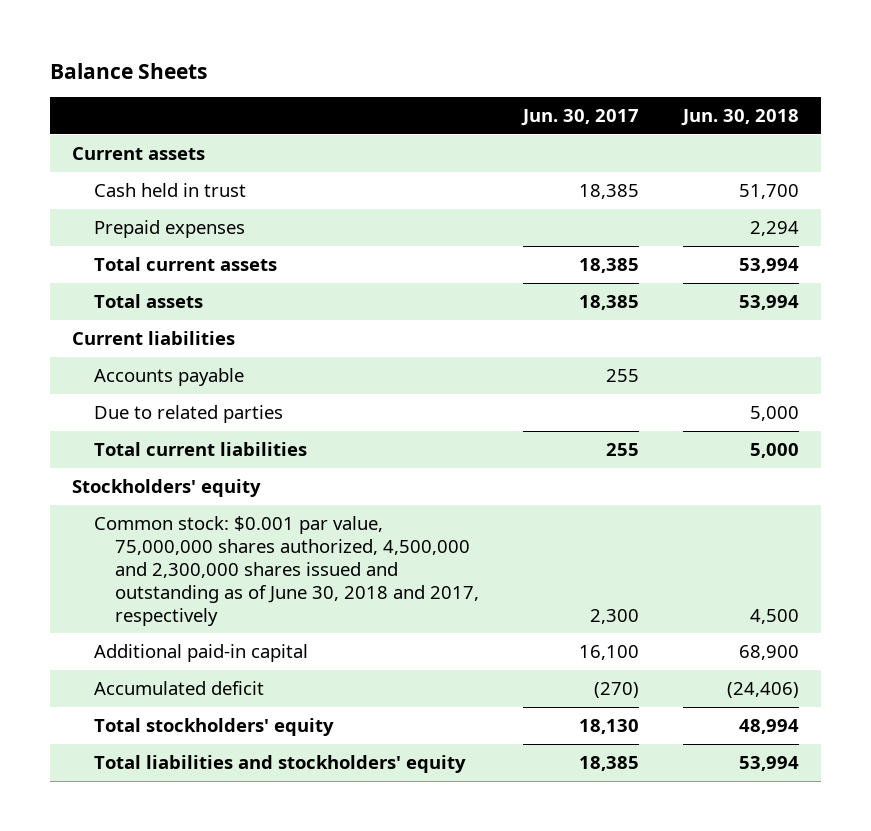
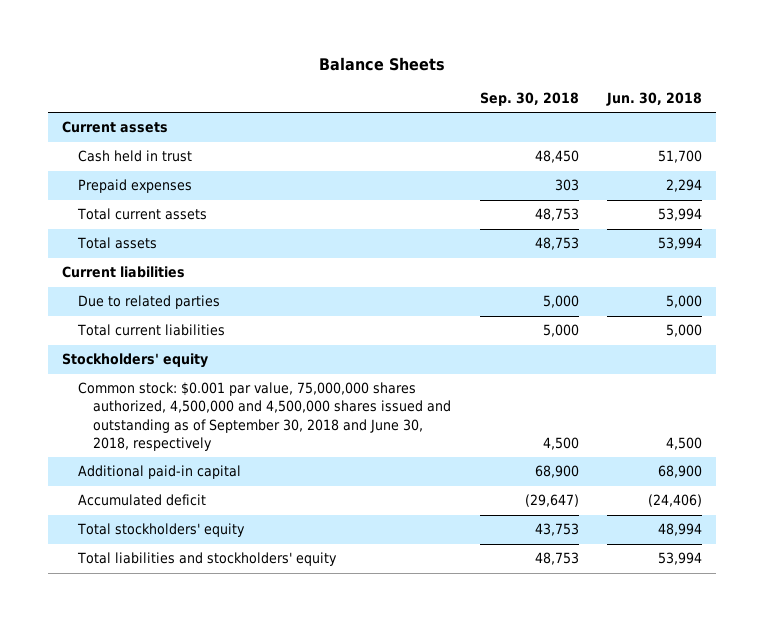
[520,109,639,127] Jun. 30, 2017 -> none
none -> [479,92,579,107] Sep. 30, 2018
[93,368,244,387] Accounts payable -> none
[93,516,479,626] Common stock: $0.001 par value, 75,000,000 shares authorized, 4,500,000 and 2,300,000 shares issued and outstanding as of June 30, 2018 and 2017, respectively -> [77,382,452,451] Common stock: $0.001 par value, 75,000,000 shares authorized, 4,500,000 and 4,500,000 shares issued and outstanding as of September 30, 2018 and June 30, 2018, respectively

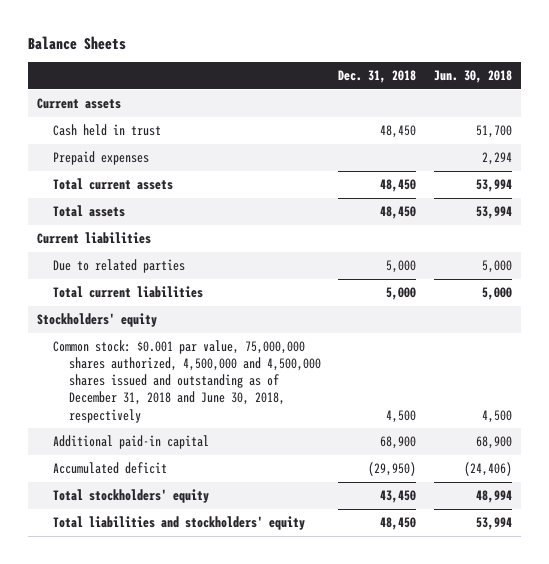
[479,92,579,107] Sep. 30, 2018 -> none
none -> [338,69,417,83] Dec. 31, 2018
[77,382,452,451] Common stock: $0.001 par value, 75,000,000 shares authorized, 4,500,000 and 4,500,000 shares issued and outstanding as of September 30, 2018 and June 30, 2018, respectively -> [52,340,321,423] Common stock: $0.001 par value, 75,000,000 shares authorized, 4,500,000 and 4,500,000 shares issued and outstanding as of December 31, 2018 and June 30, 2018, respectively

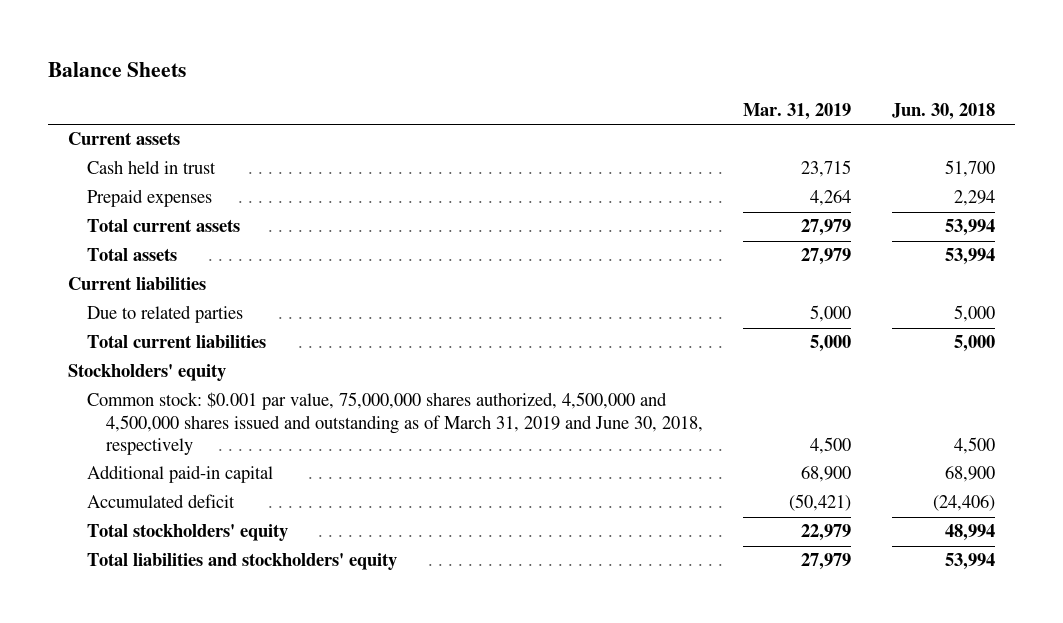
[338,69,417,83] Dec. 31, 2018 -> none
none -> [743,103,852,121] Mar. 31, 2019
[52,340,321,423] Common stock: $0.001 par value, 75,000,000 shares authorized, 4,500,000 and 4,500,000 shares issued and outstanding as of December 31, 2018 and June 30, 2018, respectively -> [87,392,703,455] Common stock: $0.001 par value, 75,000,000 shares authorized, 4,500,000 and 4,500,000 shares issued and outstanding as of March 31, 2019 and June 30, 2018, respectively

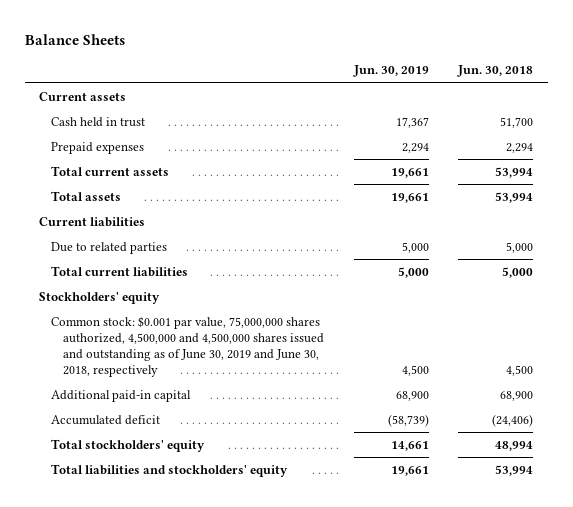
[743,103,852,121] Mar. 31, 2019 -> none
none -> [352,65,429,78] Jun. 30, 2019
[87,392,703,455] Common stock: $0.001 par value, 75,000,000 shares authorized, 4,500,000 and 4,500,000 shares issued and outstanding as of March 31, 2019 and June 30, 2018, respectively -> [51,315,324,377] Common stock: $0.001 par value, 75,000,000 shares authorized, 4,500,000 and 4,500,000 shares issued and outstanding as of June 30, 2019 and June 30, 2018, respectively

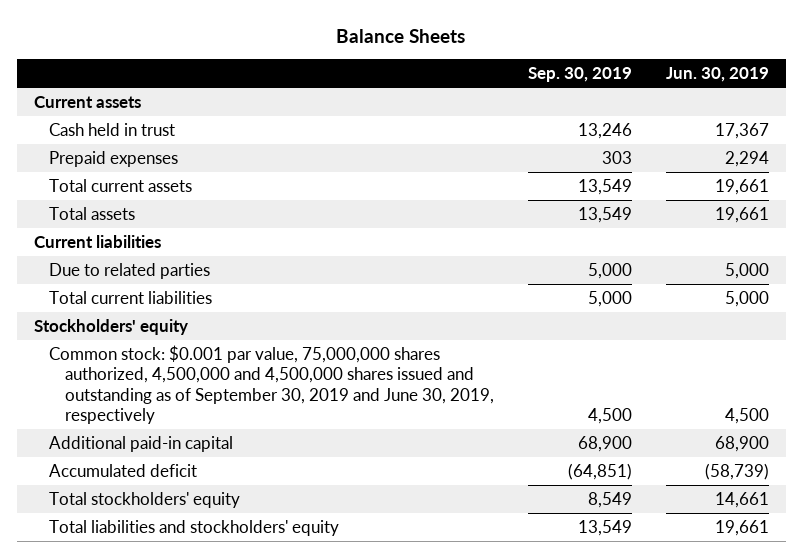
[457,65,534,78] Jun. 30, 2018 -> none
none -> [527,67,632,83] Sep. 30, 2019
[51,315,324,377] Common stock: $0.001 par value, 75,000,000 shares authorized, 4,500,000 and 4,500,000 shares issued and outstanding as of June 30, 2019 and June 30, 2018, respectively -> [49,344,494,424] Common stock: $0.001 par value, 75,000,000 shares authorized, 4,500,000 and 4,500,000 shares issued and outstanding as of September 30, 2019 and June 30, 2019, respectively

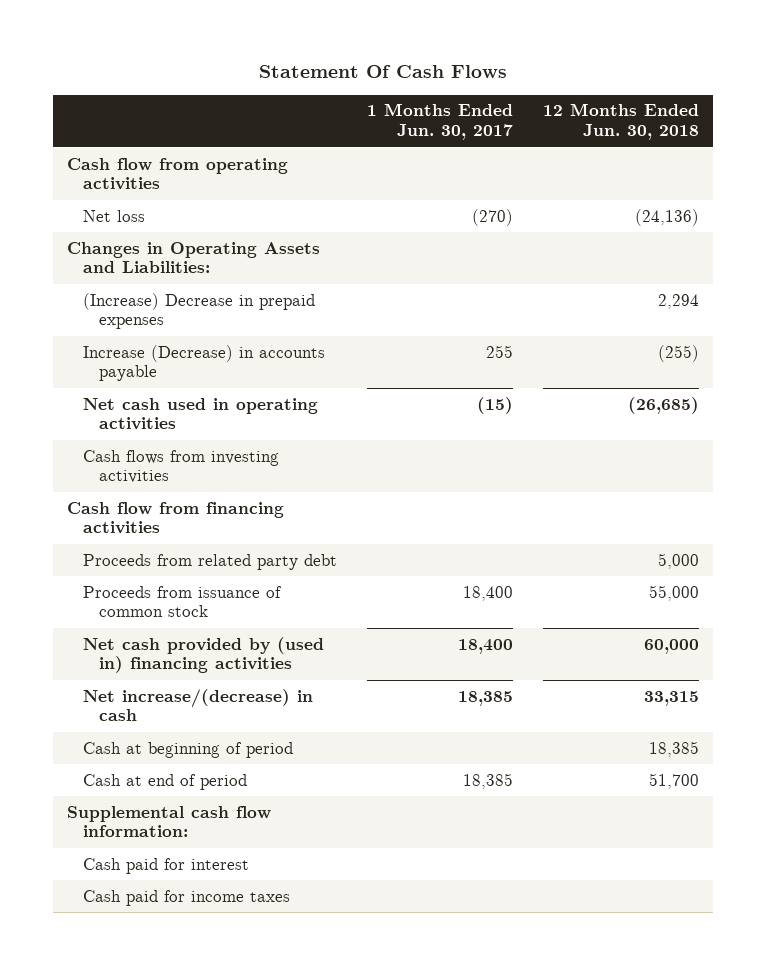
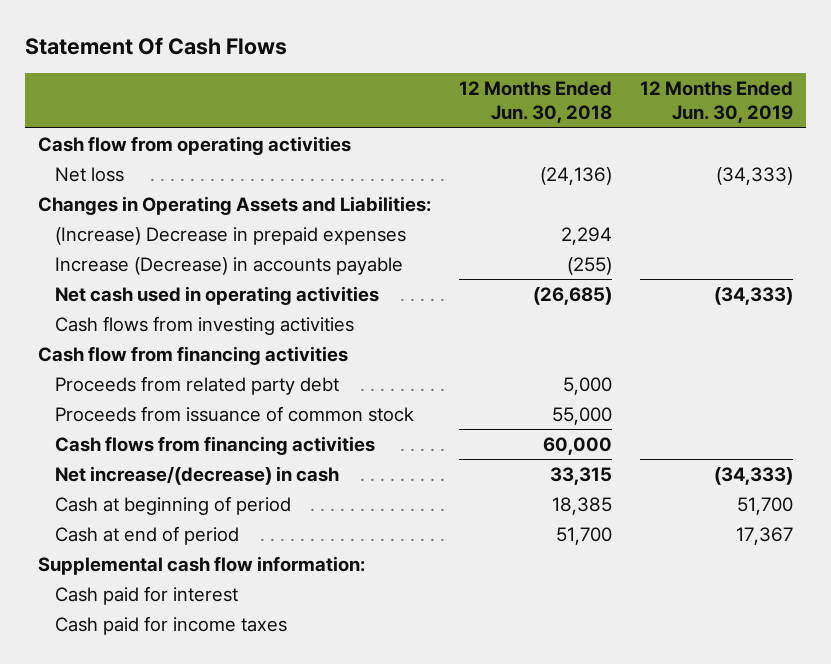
[367,103,514,141] 1 Months Ended Jun. 30, 2017 -> none
none -> [639,80,793,124] 12 Months Ended Jun. 30, 2019
[83,636,325,674] Net cash provided by (used in) financing activities -> [54,435,375,455] Cash flows from financing activities

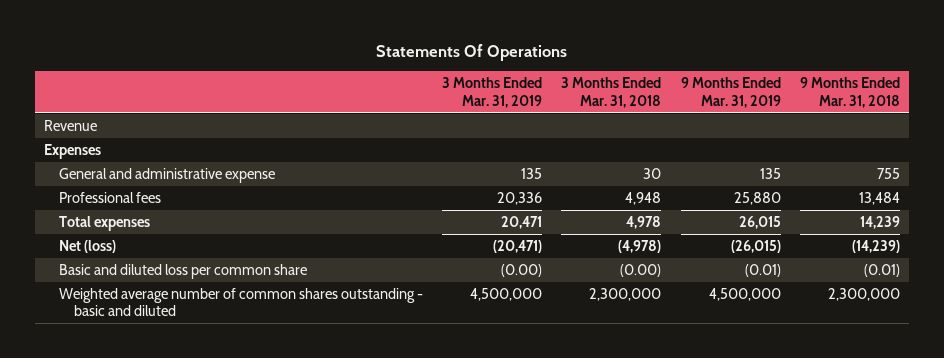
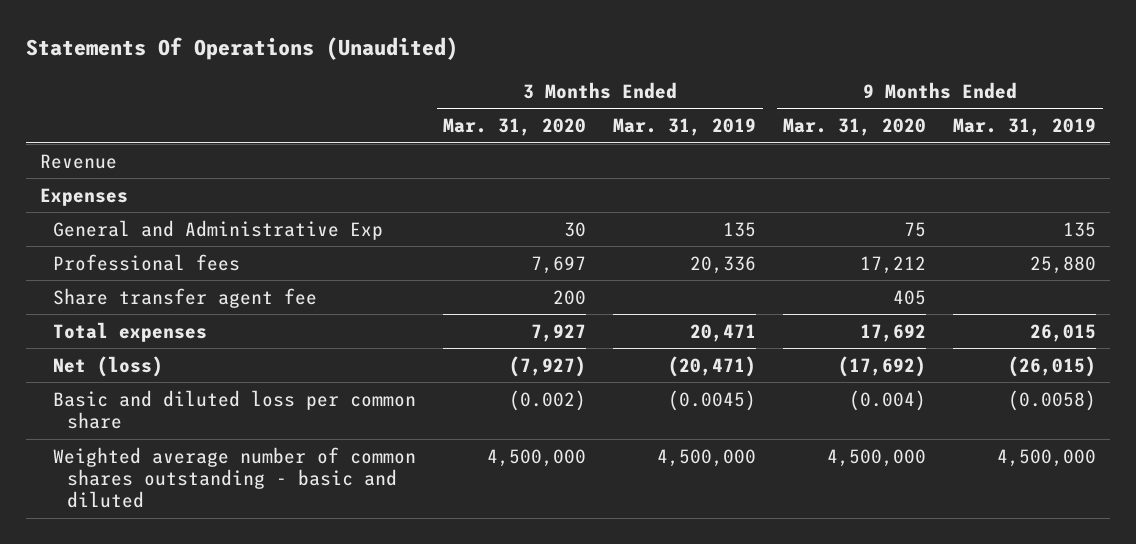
[375,43,567,61] Statements Of Operations -> [26,37,459,61] Statements Of Operations (Unaudited)
[561,77,662,108] 3 Months Ended Mar. 31, 2018 -> none
[799,77,900,108] 9 Months Ended Mar. 31, 2018 -> none
none -> [443,118,587,137] Mar. 31, 2020
none -> [783,118,927,137] Mar. 31, 2020
[59,168,276,184] General and administrative expense -> [53,219,384,240] General and Administrative Exp
none -> [53,287,318,308] Share transfer agent fee
[501,264,543,278] (0.00) -> [668,389,757,411] (0.0045)
[744,264,781,278] (0.01) -> [1008,389,1097,411] (0.0058)

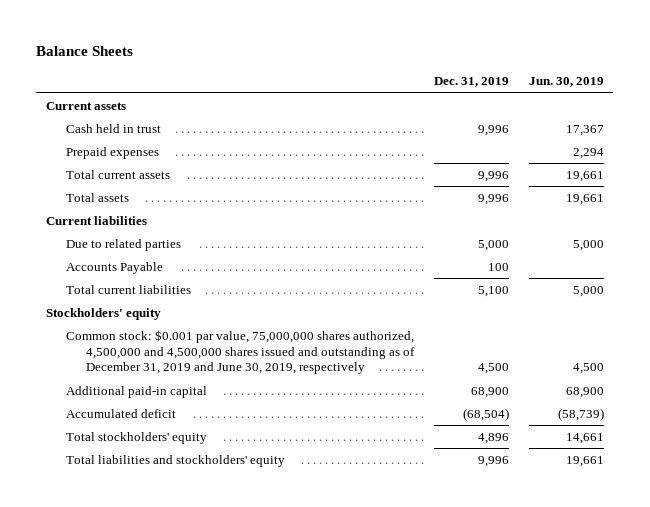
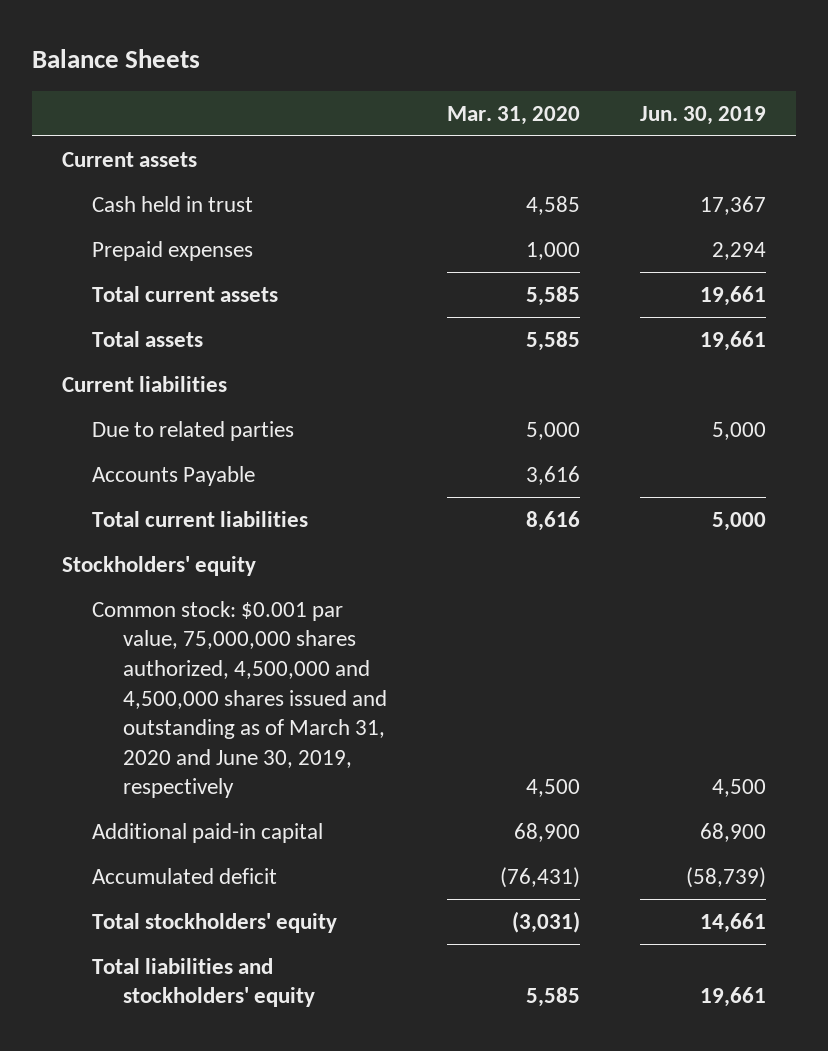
[433,77,509,88] Dec. 31, 2019 -> none
none -> [446,105,580,125] Mar. 31, 2020
[66,329,416,375] Common stock: $0.001 par value, 75,000,000 shares authorized, 4,500,000 and 4,500,000 shares issued and outstanding as of December 31, 2019 and June 30, 2019, respectively -> [92,600,387,799] Common stock: $0.001 par value, 75,000,000 shares authorized, 4,500,000 and 4,500,000 shares issued and outstanding as of March 31, 2020 and June 30, 2019, respectively

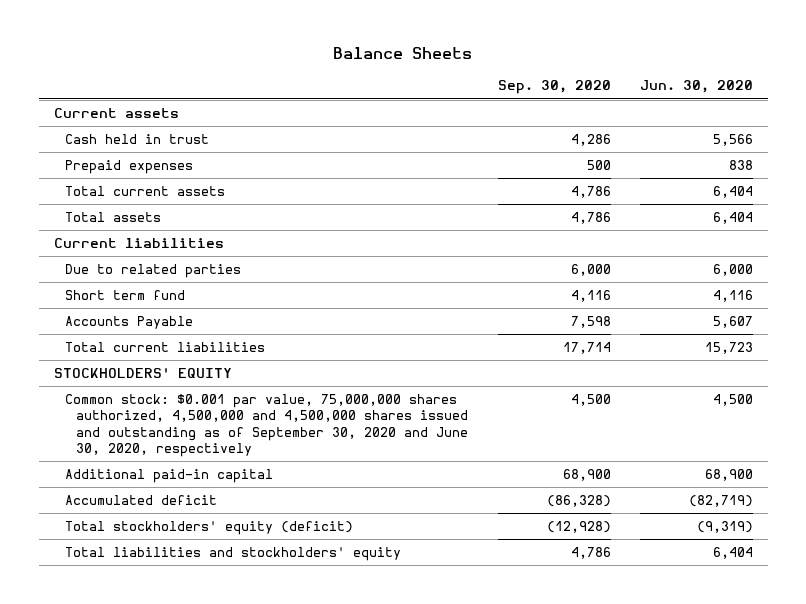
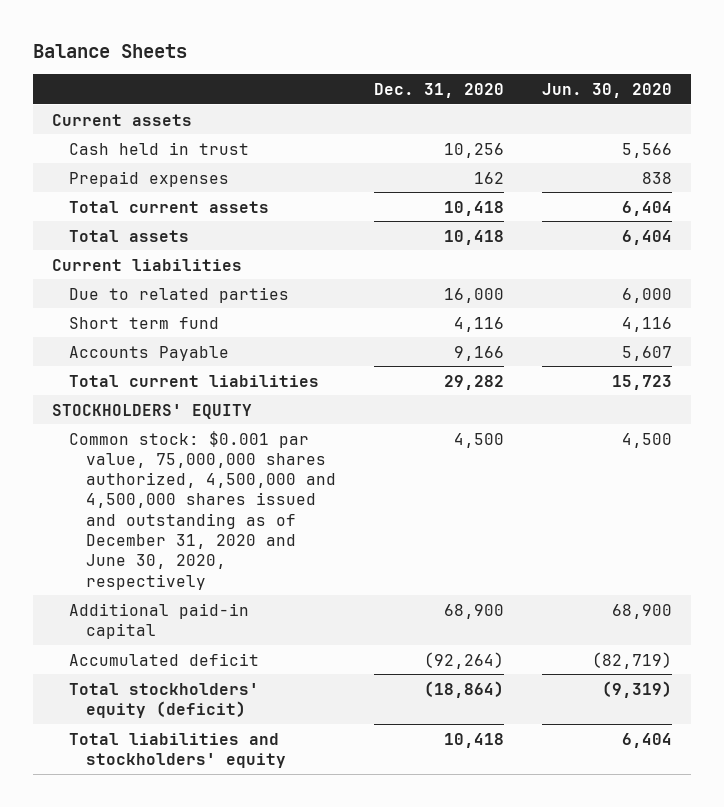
[497,80,611,95] Sep. 30, 2020 -> none
none -> [373,82,504,98] Dec. 31, 2020
[64,394,469,457] Common stock: $0.001 par value, 75,000,000 shares authorized, 4,500,000 and 4,500,000 shares issued and outstanding as of September 30, 2020 and June 30, 2020, respectively -> [69,430,336,590] Common stock: $0.001 par value, 75,000,000 shares authorized, 4,500,000 and 4,500,000 shares issued and outstanding as of December 31, 2020 and June 30, 2020, respectively

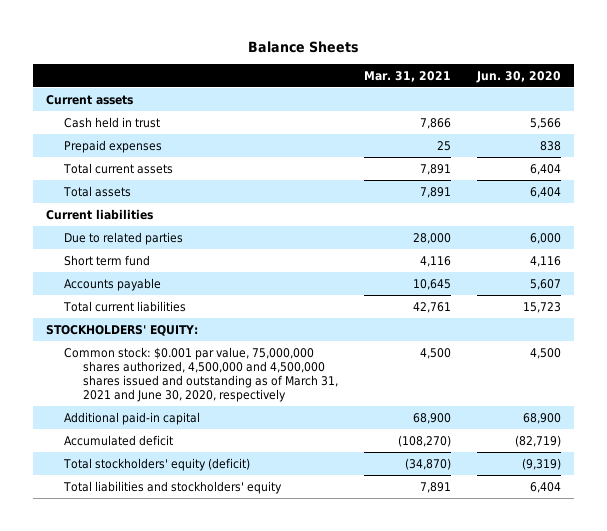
[373,82,504,98] Dec. 31, 2020 -> none
none -> [363,70,451,82] Mar. 31, 2021
[69,345,230,361] Accounts Payable -> [64,277,162,291] Accounts payable
[52,403,253,419] STOCKHOLDERS' EQUITY -> [46,324,199,336] STOCKHOLDERS' EQUITY:
[69,430,336,590] Common stock: $0.001 par value, 75,000,000 shares authorized, 4,500,000 and 4,500,000 shares issued and outstanding as of December 31, 2020 and June 30, 2020, respectively -> [64,346,338,402] Common stock: $0.001 par value, 75,000,000 shares authorized, 4,500,000 and 4,500,000 shares issued and outstanding as of March 31, 2021 and June 30, 2020, respectively

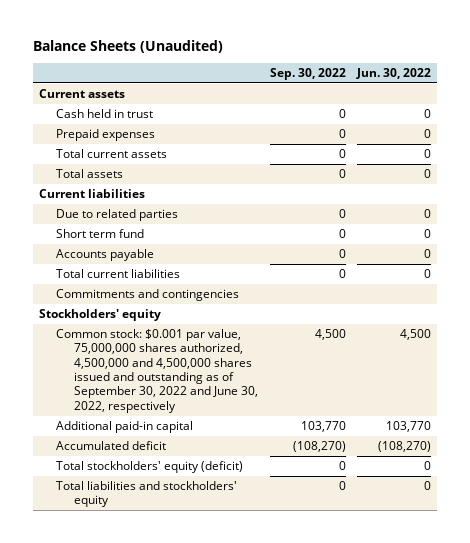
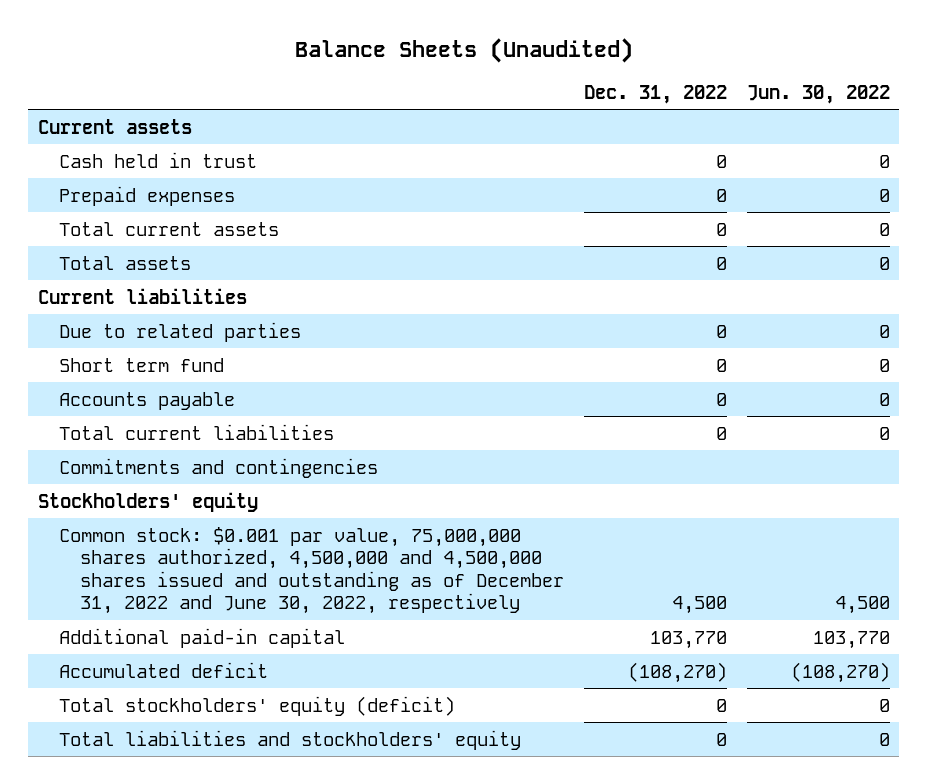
[269,68,346,81] Sep. 30, 2022 -> none
none -> [583,84,727,104] Dec. 31, 2022
[56,329,258,413] Common stock: $0.001 par value, 75,000,000 shares authorized, 4,500,000 and 4,500,000 shares issued and outstanding as of September 30, 2022 and June 30, 2022, respectively -> [58,526,564,614] Common stock: $0.001 par value, 75,000,000 shares authorized, 4,500,000 and 4,500,000 shares issued and outstanding as of December 31, 2022 and June 30, 2022, respectively

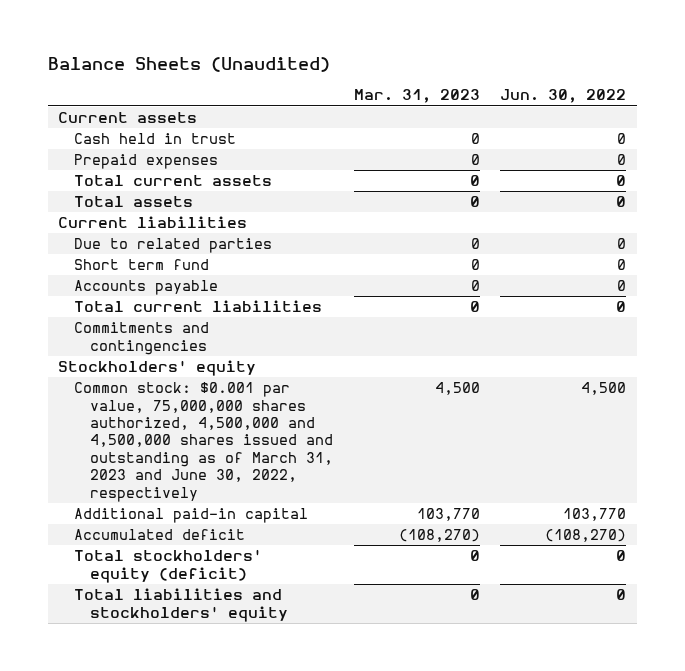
[583,84,727,104] Dec. 31, 2022 -> none
none -> [353,89,480,104] Mar. 31, 2023
[58,526,564,614] Common stock: $0.001 par value, 75,000,000 shares authorized, 4,500,000 and 4,500,000 shares issued and outstanding as of December 31, 2022 and June 30, 2022, respectively -> [73,382,333,502] Common stock: $0.001 par value, 75,000,000 shares authorized, 4,500,000 and 4,500,000 shares issued and outstanding as of March 31, 2023 and June 30, 2022, respectively

